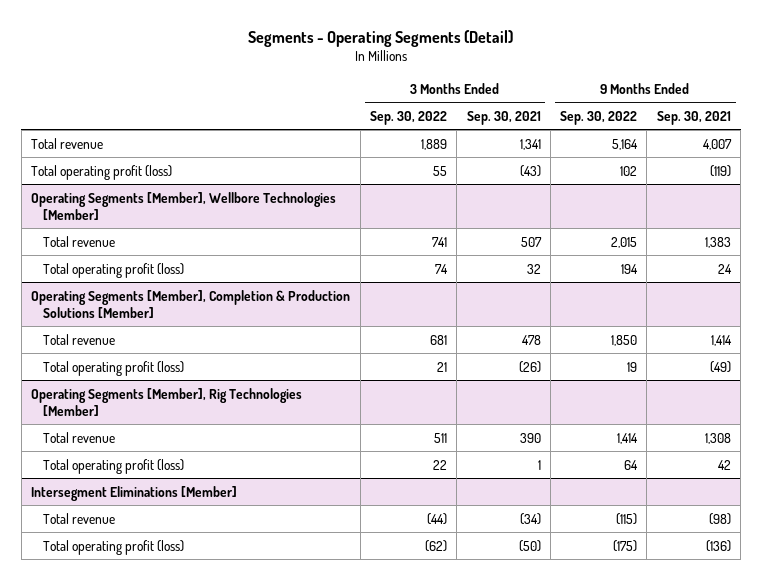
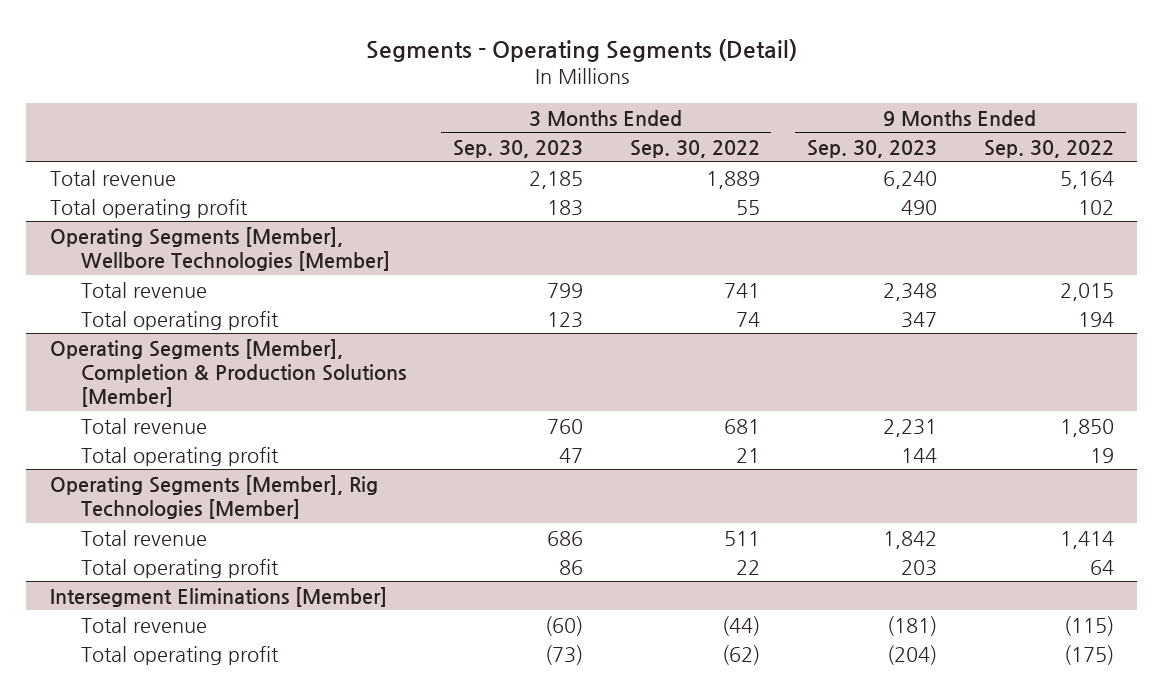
[466,110,541,125] Sep. 30, 2021 -> none
[656,110,731,125] Sep. 30, 2021 -> none
none -> [452,139,583,158] Sep. 30, 2023
none -> [806,139,937,158] Sep. 30, 2023
[31,164,173,180] Total operating profit (loss) -> [49,198,248,218] Total operating profit
[43,262,185,278] Total operating profit (loss) -> [80,310,279,330] Total operating profit
[43,360,185,376] Total operating profit (loss) -> [80,446,279,466] Total operating profit
[43,458,185,474] Total operating profit (loss) -> [80,558,279,578] Total operating profit
[43,539,185,555] Total operating profit (loss) -> [80,645,279,665] Total operating profit

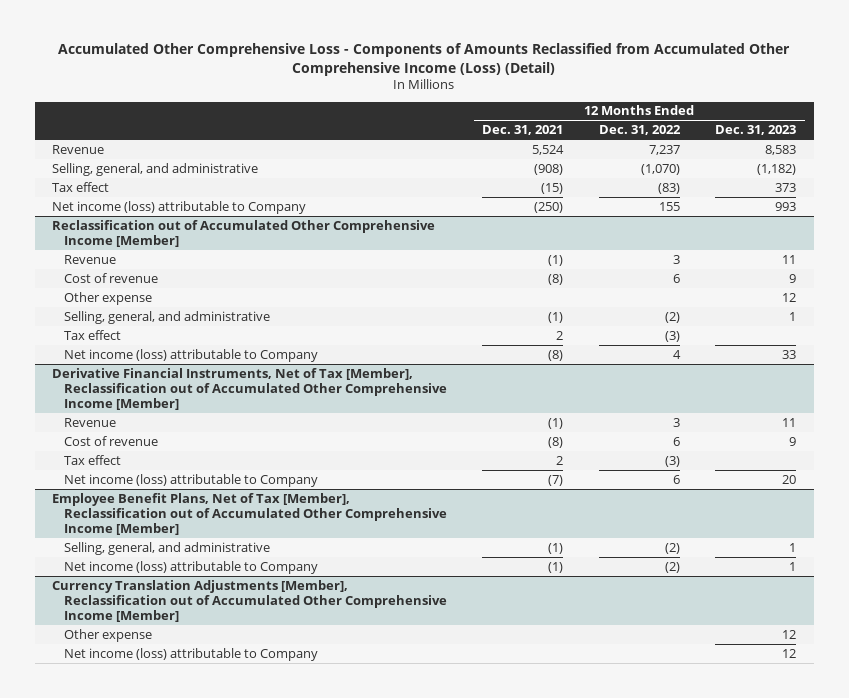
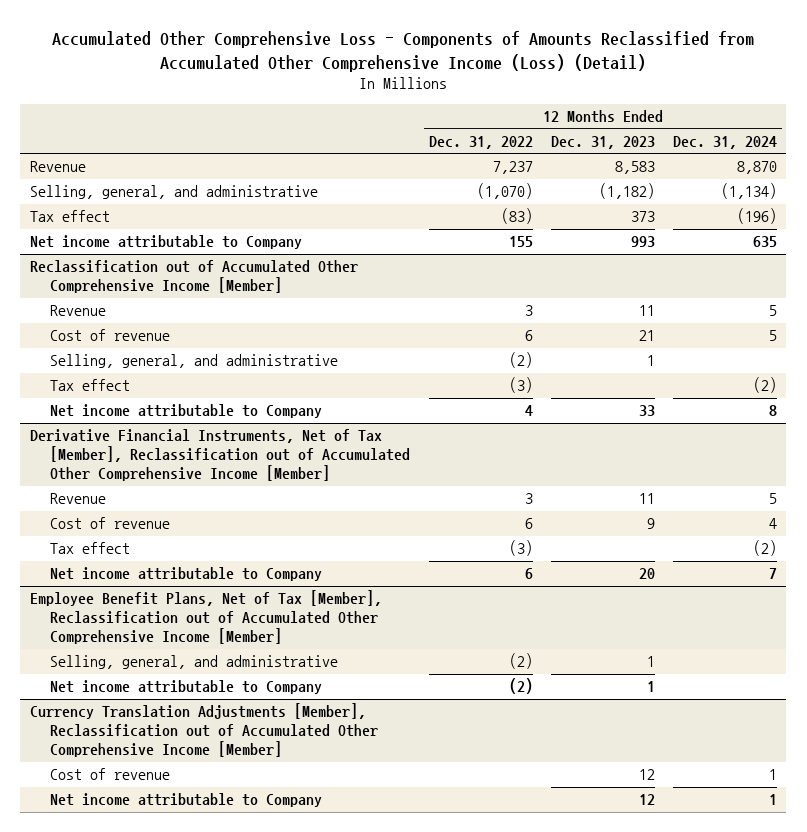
[482,125,564,136] Dec. 31, 2021 -> none
none -> [673,135,778,149] Dec. 31, 2024
[52,200,307,214] Net income (loss) attributable to Company -> [29,235,302,250] Net income attributable to Company
[64,291,153,305] Other expense -> none
[789,273,797,283] 9 -> [638,330,655,342] 21
[64,348,319,362] Net income (loss) attributable to Company -> [50,404,323,419] Net income attributable to Company
[64,473,319,487] Net income (loss) attributable to Company -> [50,567,323,582] Net income attributable to Company
[64,560,319,574] Net income (loss) attributable to Company -> [50,680,323,695] Net income attributable to Company
[64,628,153,642] Other expense -> none
none -> [50,768,171,781] Cost of revenue
[64,647,319,661] Net income (loss) attributable to Company -> [50,793,323,808] Net income attributable to Company

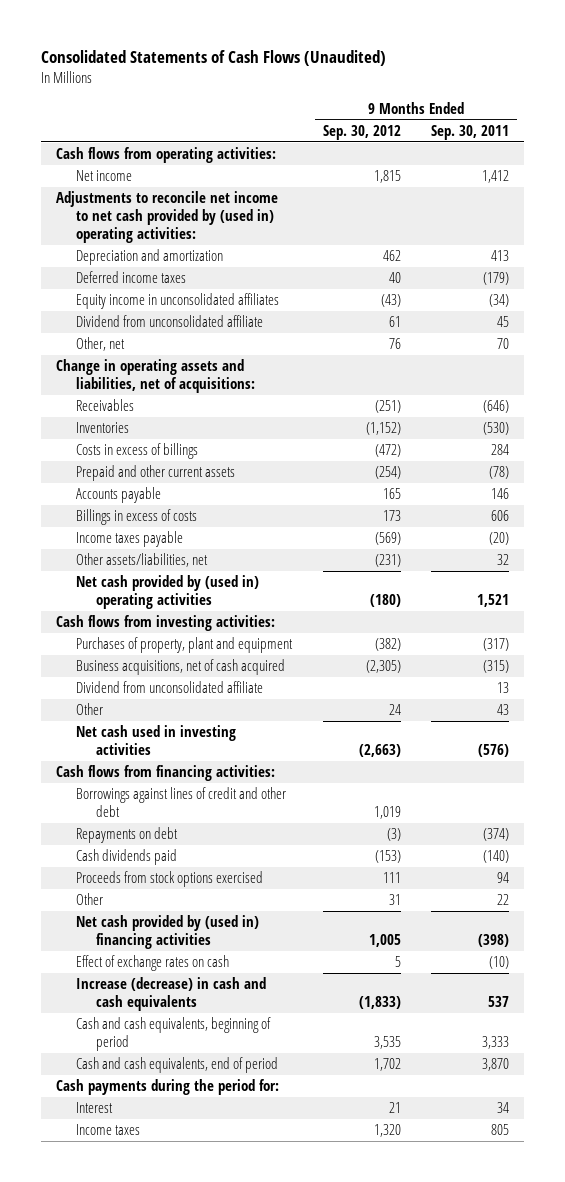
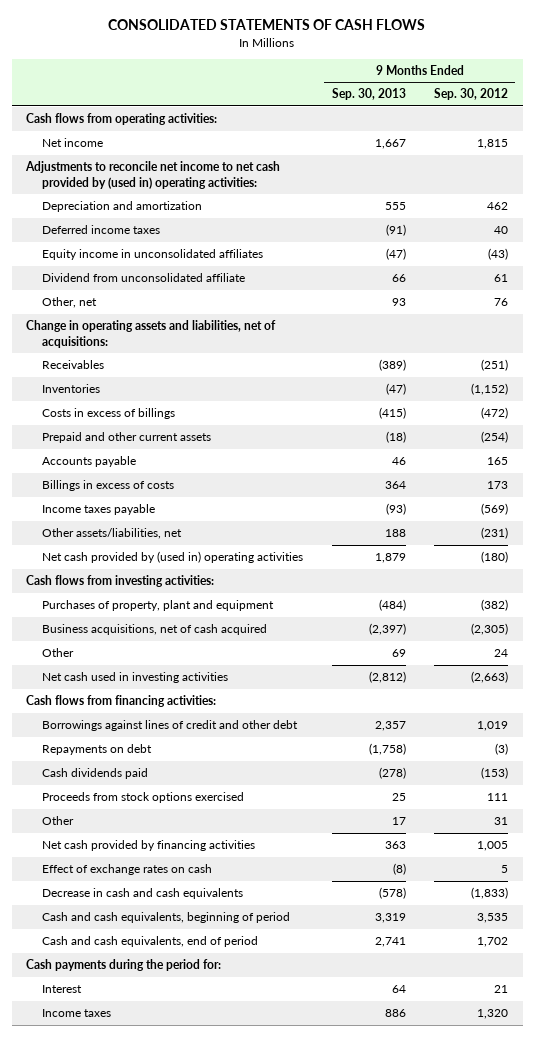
[40,50,386,67] Consolidated Statements of Cash Flows (Unaudited) -> [108,19,426,31] CONSOLIDATED STATEMENTS OF CASH FLOWS
[431,124,510,140] Sep. 30, 2011 -> none
none -> [331,88,406,101] Sep. 30, 2013
[76,681,264,694] Dividend from unconsolidated affiliate -> none
[76,915,260,949] Net cash provided by (used in) financing activities -> [41,840,255,852] Net cash provided by financing activities
[76,977,267,1011] Increase (decrease) in cash and cash equivalents -> [41,888,243,900] Decrease in cash and cash equivalents

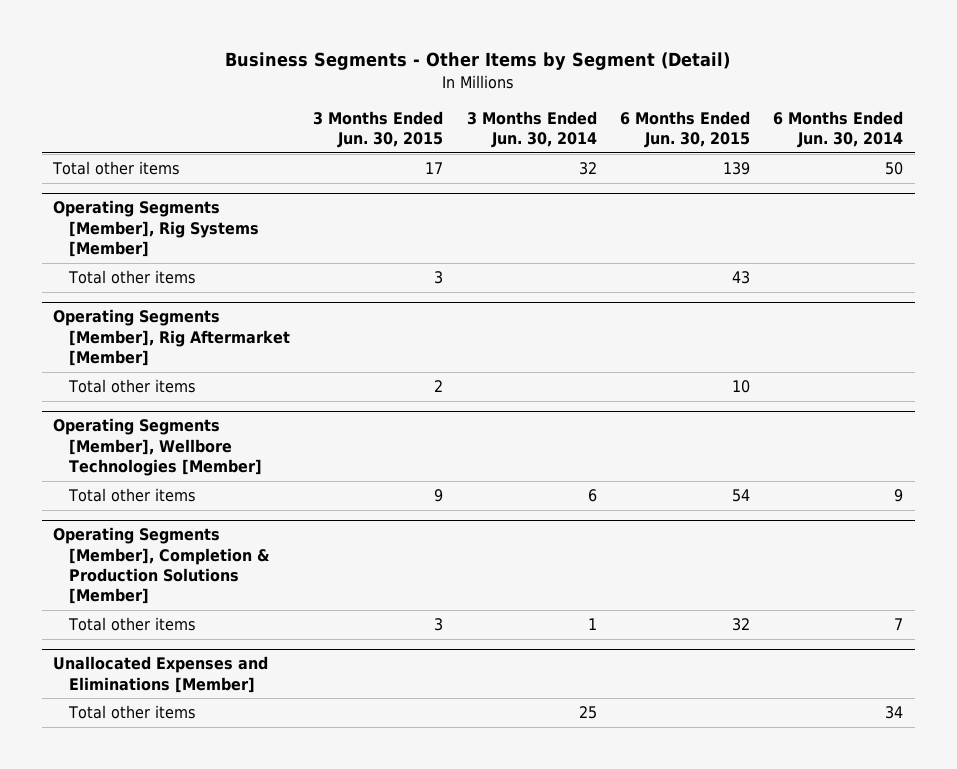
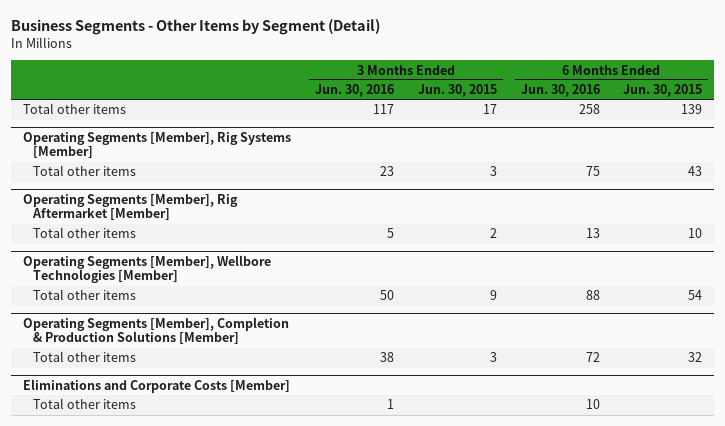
[466,110,597,148] 3 Months Ended Jun. 30, 2014 -> none
[773,110,904,148] 6 Months Ended Jun. 30, 2014 -> none
none -> [314,84,394,98] Jun. 30, 2016
none -> [520,84,600,98] Jun. 30, 2016
[53,656,269,693] Unallocated Expenses and Eliminations [Member] -> [23,378,291,393] Eliminations and Corporate Costs [Member]

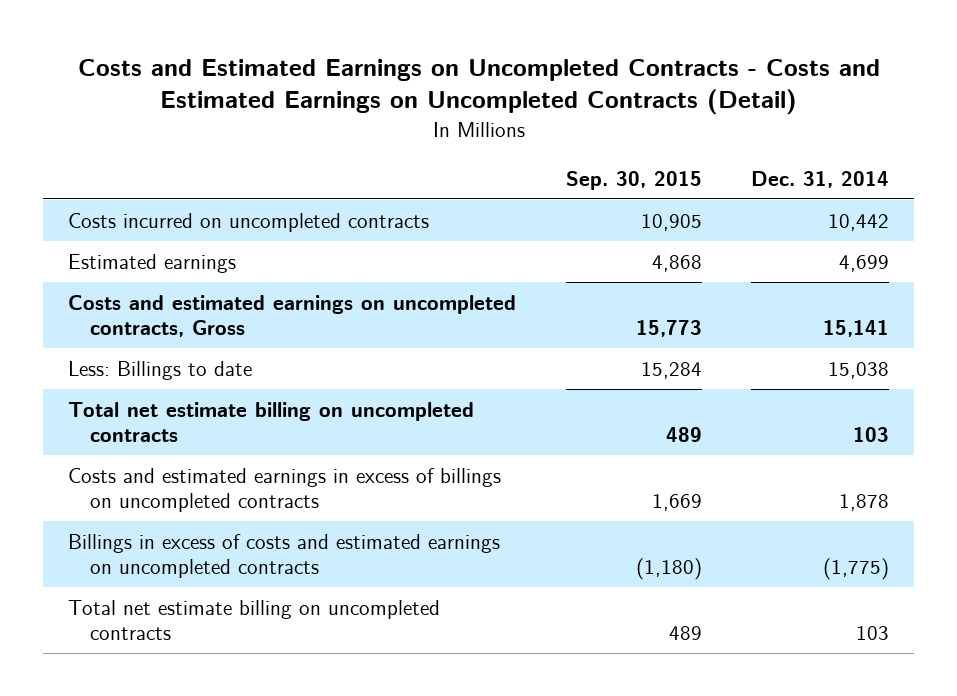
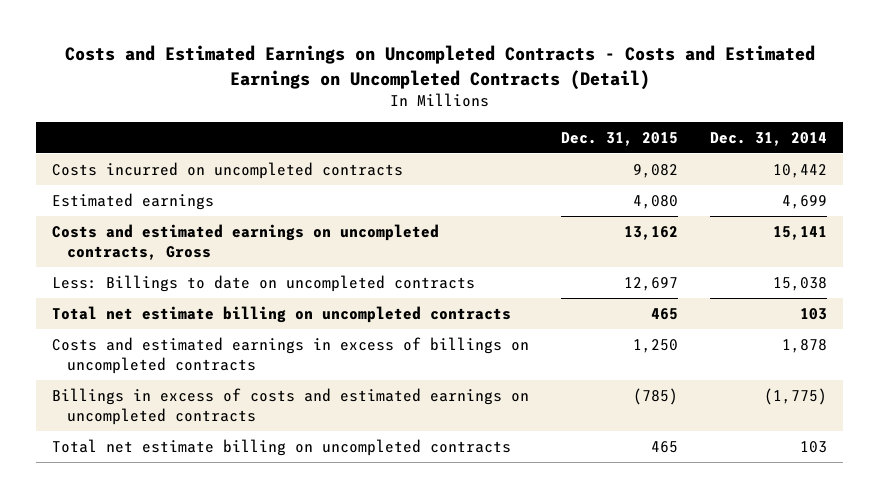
[565,170,702,190] Sep. 30, 2015 -> none
none -> [561,131,679,146] Dec. 31, 2015
[67,360,252,380] Less: Billings to date -> [52,275,476,293] Less: Billings to date on uncompleted contracts

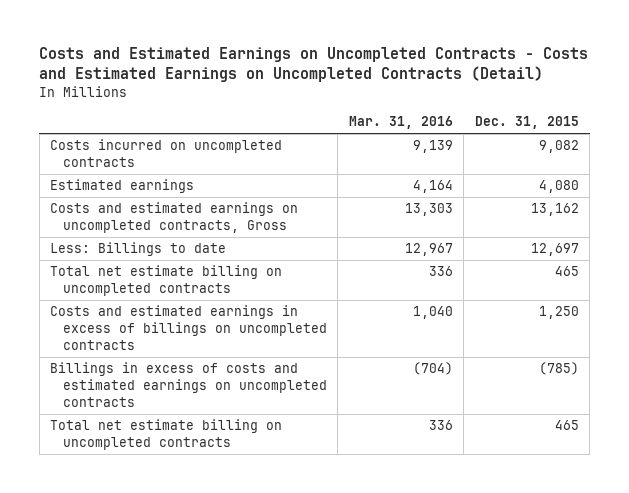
[710,131,828,146] Dec. 31, 2014 -> none
none -> [348,116,453,130] Mar. 31, 2016
[52,275,476,293] Less: Billings to date on uncompleted contracts -> [50,242,227,257] Less: Billings to date

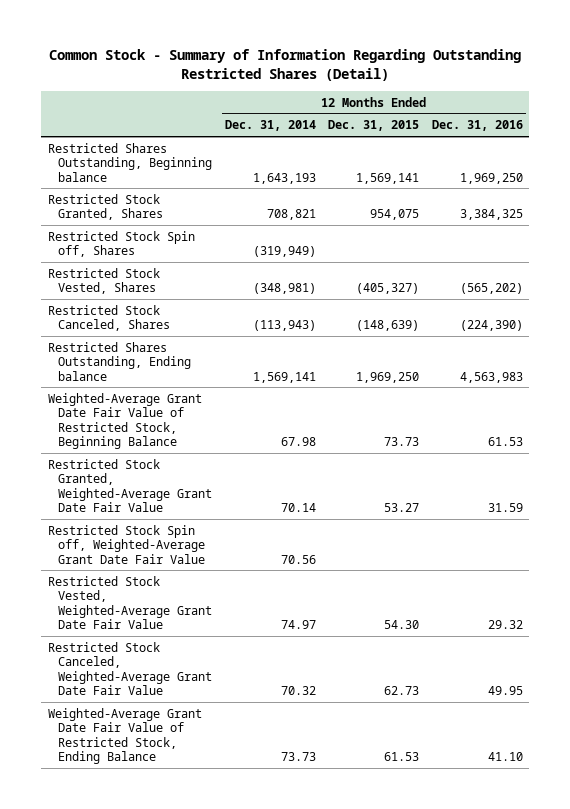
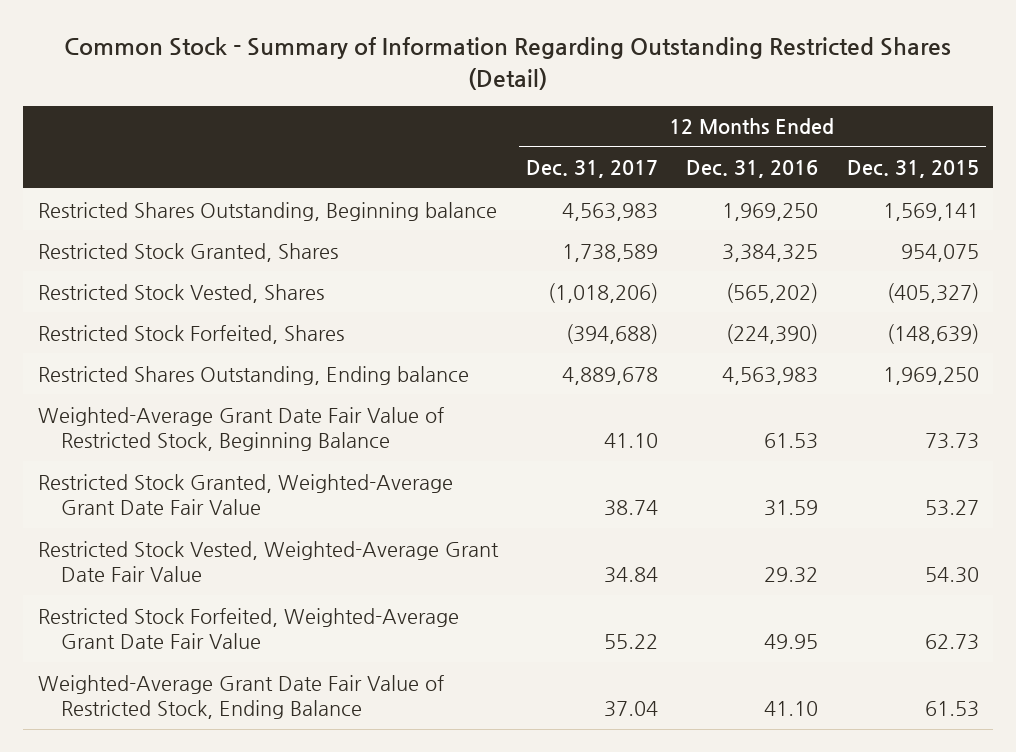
[224,120,316,132] Dec. 31, 2014 -> none
none -> [525,160,658,179] Dec. 31, 2017
[47,230,195,258] Restricted Stock Spin off, Shares -> none
[47,304,171,332] Restricted Stock Canceled, Shares -> [37,324,344,344] Restricted Stock Forfeited, Shares
[47,524,206,564] Restricted Stock Spin off, Weighted-Average Grant Date Fair Value -> none
[47,641,213,695] Restricted Stock Canceled, Weighted-Average Grant Date Fair Value -> [37,607,459,650] Restricted Stock Forfeited, Weighted-Average Grant Date Fair Value

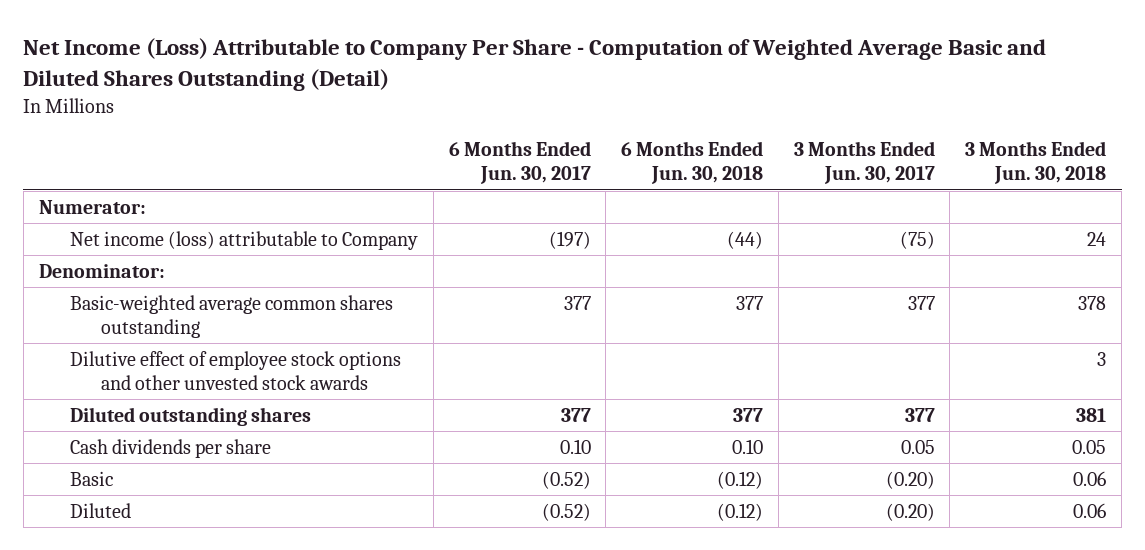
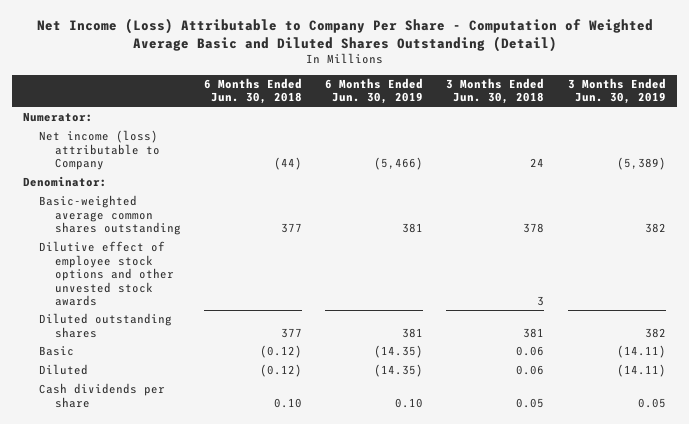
[448,141,591,185] 6 Months Ended Jun. 30, 2017 -> none
[793,141,935,185] 3 Months Ended Jun. 30, 2017 -> none
none -> [325,78,424,105] 6 Months Ended Jun. 30, 2019
none -> [567,78,666,105] 3 Months Ended Jun. 30, 2019
[69,438,271,458] Cash dividends per share -> [39,383,166,408] Cash dividends per share

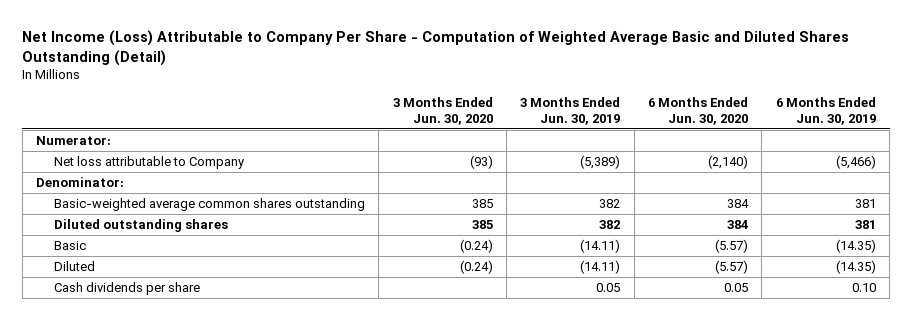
[203,78,302,105] 6 Months Ended Jun. 30, 2018 -> none
[446,78,545,105] 3 Months Ended Jun. 30, 2018 -> none
none -> [392,96,493,126] 3 Months Ended Jun. 30, 2020
none -> [648,96,749,126] 6 Months Ended Jun. 30, 2020
[39,130,160,171] Net income (loss) attributable to Company -> [54,155,245,169] Net loss attributable to Company
[39,241,174,307] Dilutive effect of employee stock options and other unvested stock awards -> none

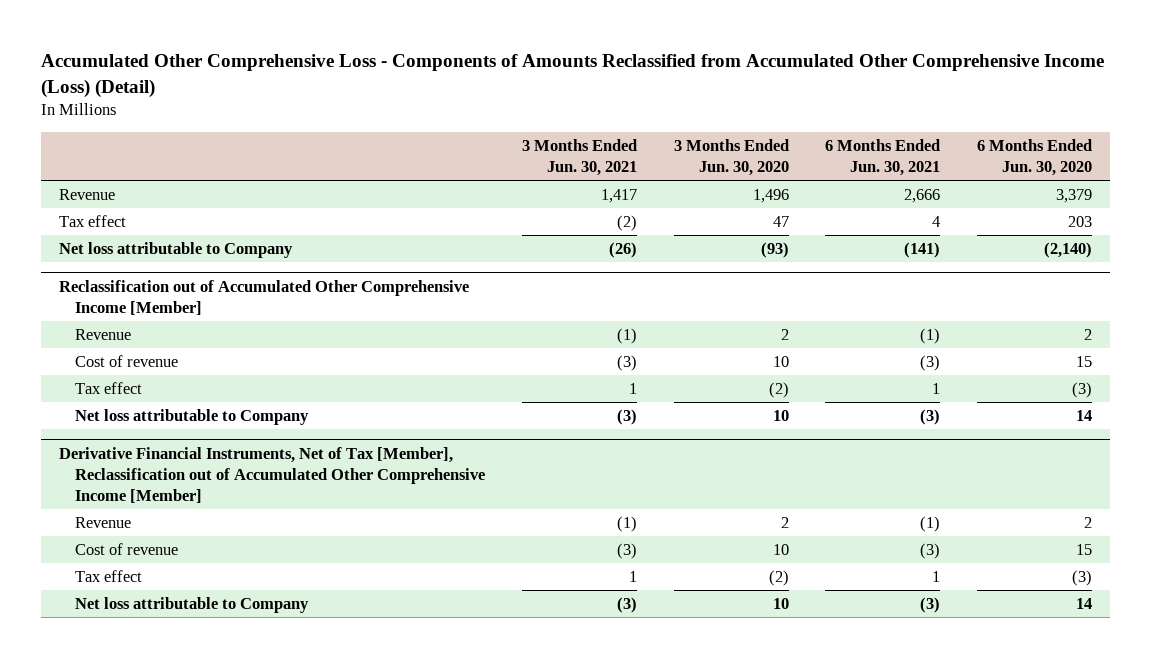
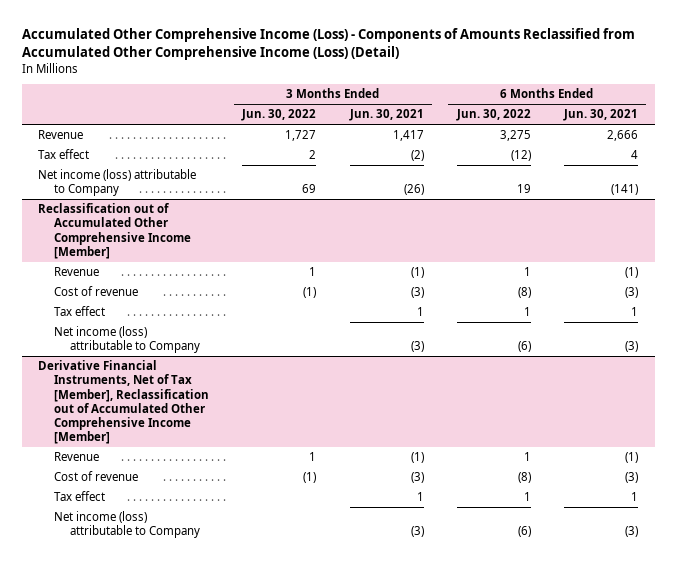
[40,53,1104,98] Accumulated Other Comprehensive Loss - Components of Amounts Reclassified from Accumulated Other Comprehensive Income (Loss) (Detail) -> [21,28,635,61] Accumulated Other Comprehensive Income (Loss) - Components of Amounts Reclassified from Accumulated Other Comprehensive Income (Loss) (Detail)
[673,139,789,177] 3 Months Ended Jun. 30, 2020 -> none
[977,139,1093,177] 6 Months Ended Jun. 30, 2020 -> none
none -> [241,109,317,122] Jun. 30, 2022
none -> [455,109,531,122] Jun. 30, 2022
[59,241,294,258] Net loss attributable to Company -> [38,169,197,197] Net income (loss) attributable to Company
[75,408,310,425] Net loss attributable to Company -> [54,326,200,354] Net income (loss) attributable to Company
[75,596,310,613] Net loss attributable to Company -> [54,511,200,539] Net income (loss) attributable to Company

